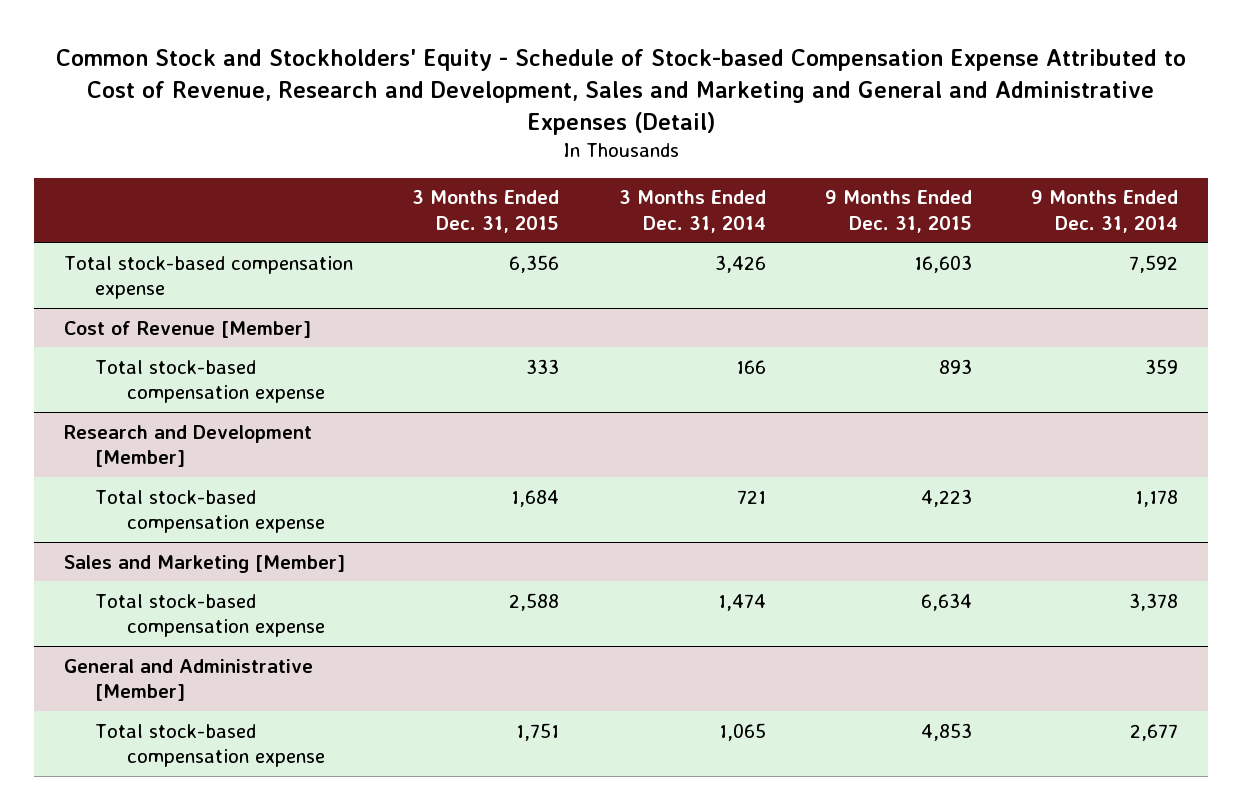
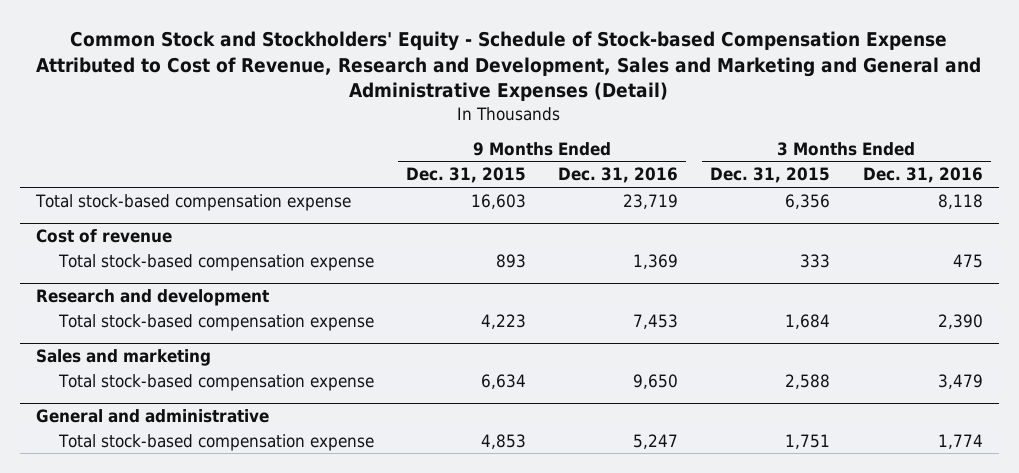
[618,190,766,233] 3 Months Ended Dec. 31, 2014 -> none
[1031,190,1179,233] 9 Months Ended Dec. 31, 2014 -> none
none -> [558,167,679,184] Dec. 31, 2016
none -> [862,167,983,184] Dec. 31, 2016
[63,320,311,338] Cost of Revenue [Member] -> [36,228,173,243] Cost of revenue
[63,424,312,468] Research and Development [Member] -> [36,288,270,306] Research and development
[63,554,345,573] Sales and Marketing [Member] -> [36,348,212,366] Sales and marketing
[63,658,313,702] General and Administrative [Member] -> [36,408,270,423] General and administrative

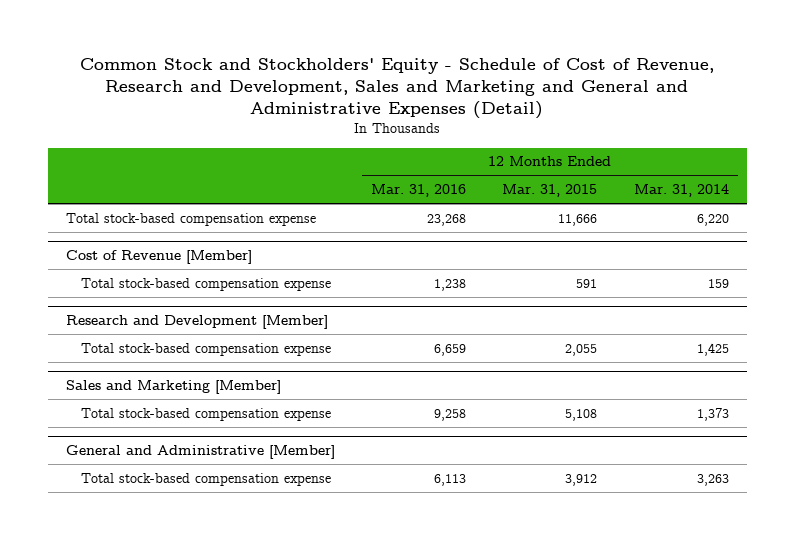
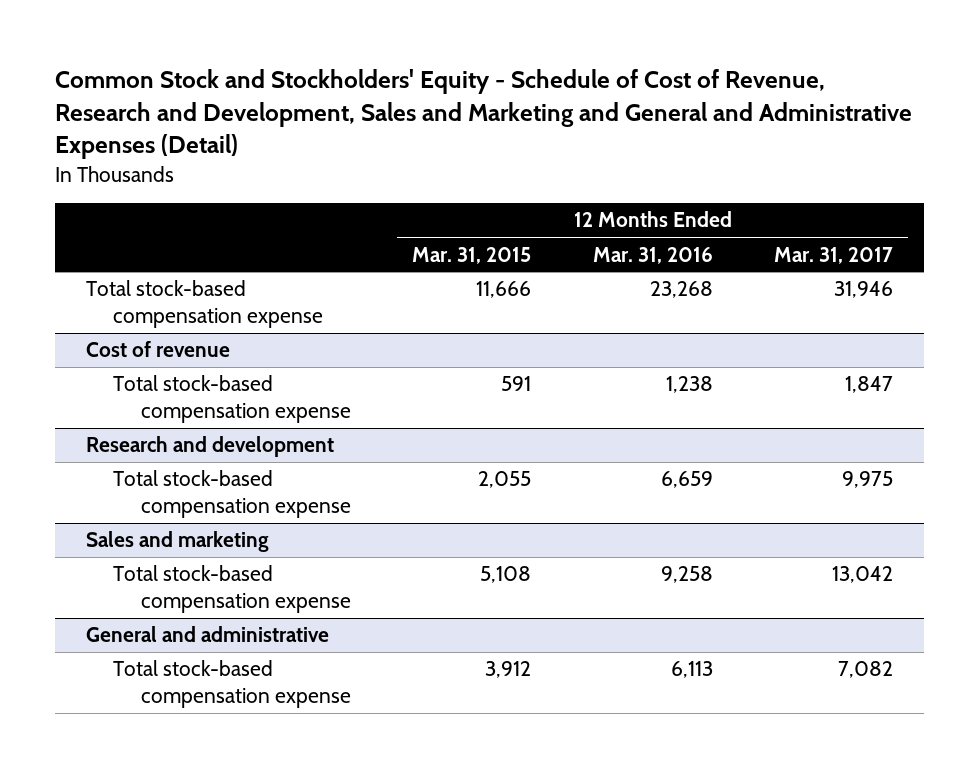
[633,184,729,198] Mar. 31, 2014 -> none
none -> [774,246,894,264] Mar. 31, 2017
[66,249,253,264] Cost of Revenue [Member] -> [85,341,230,358] Cost of revenue
[66,314,329,329] Research and Development [Member] -> [85,436,334,458] Research and development
[66,379,282,394] Sales and Marketing [Member] -> [85,531,269,553] Sales and marketing
[66,444,336,459] General and Administrative [Member] -> [85,626,329,643] General and administrative

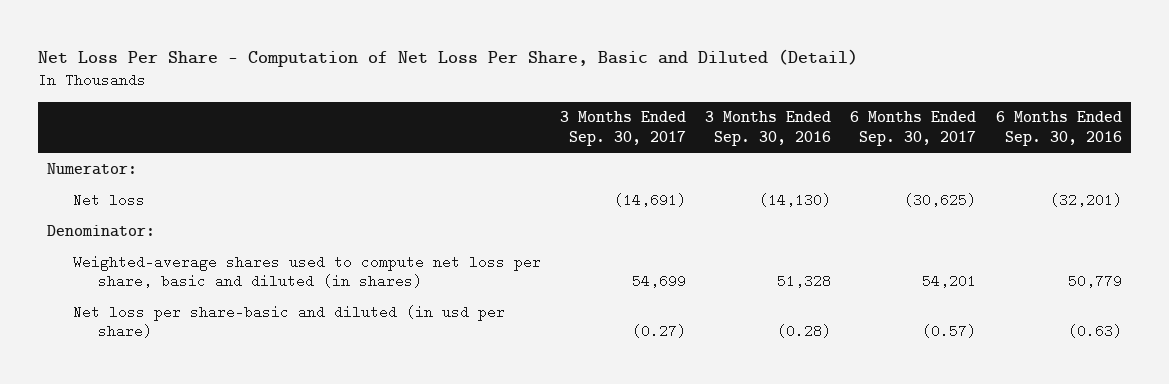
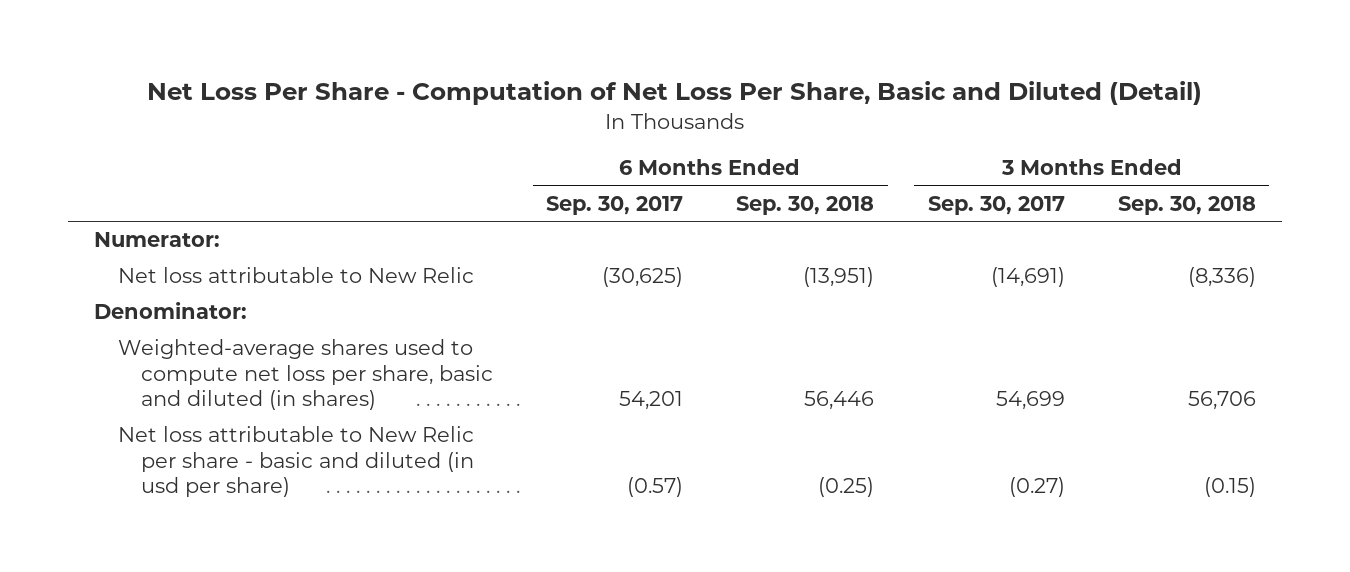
[705,111,832,146] 3 Months Ended Sep. 30, 2016 -> none
[995,111,1122,146] 6 Months Ended Sep. 30, 2016 -> none
none -> [736,195,875,215] Sep. 30, 2018
none -> [1117,195,1256,215] Sep. 30, 2018
[72,192,145,207] Net loss -> [117,267,474,284] Net loss attributable to New Relic
[72,304,505,338] Net loss per share-basic and diluted (in usd per share) -> [117,426,475,498] Net loss attributable to New Relic per share - basic and diluted (in usd per share)

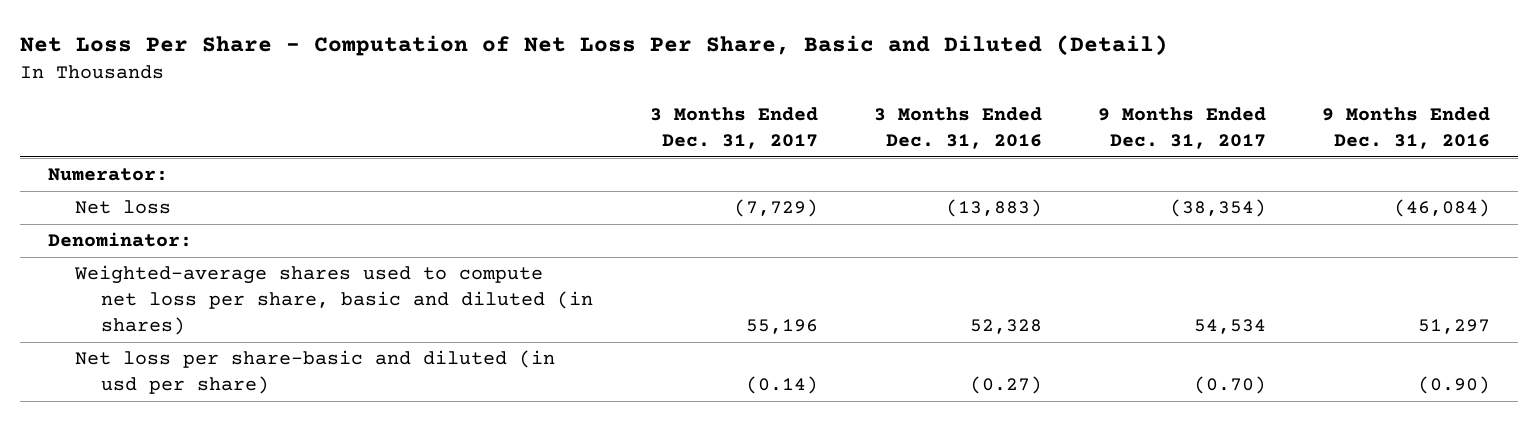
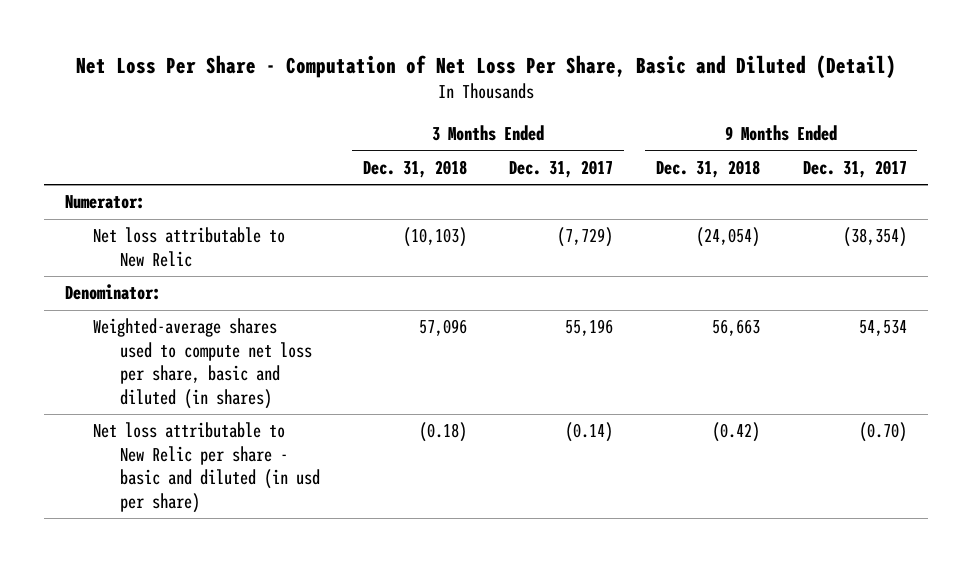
[873,107,1042,150] 3 Months Ended Dec. 31, 2016 -> none
[1322,107,1491,150] 9 Months Ended Dec. 31, 2016 -> none
none -> [362,159,467,178] Dec. 31, 2018
none -> [655,159,760,178] Dec. 31, 2018
[74,200,171,215] Net loss -> [92,227,285,267] Net loss attributable to New Relic
[74,350,555,395] Net loss per share-basic and diluted (in usd per share) -> [92,422,321,513] Net loss attributable to New Relic per share - basic and diluted (in usd per share)

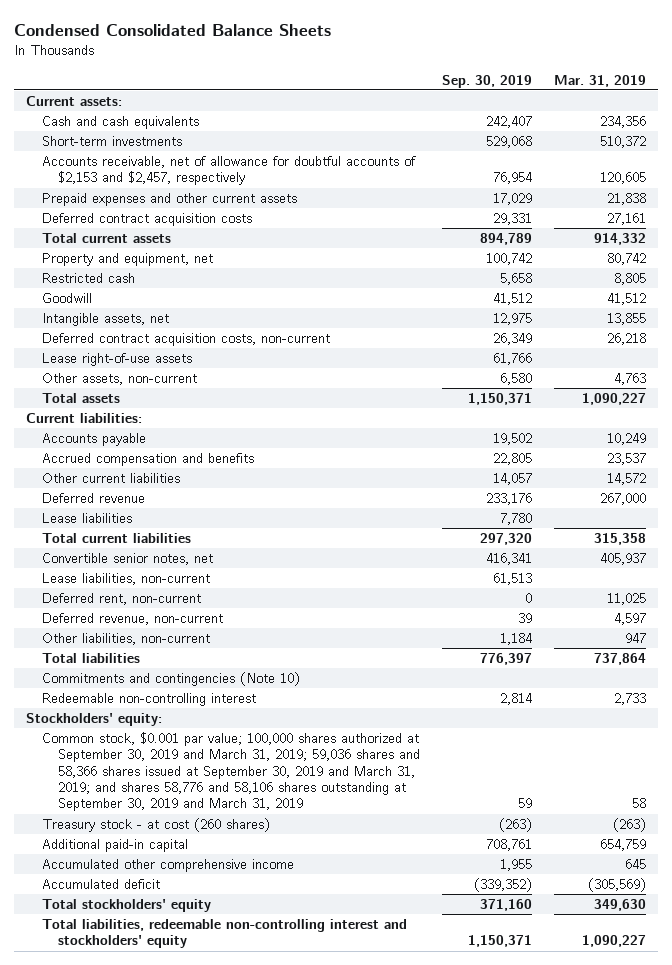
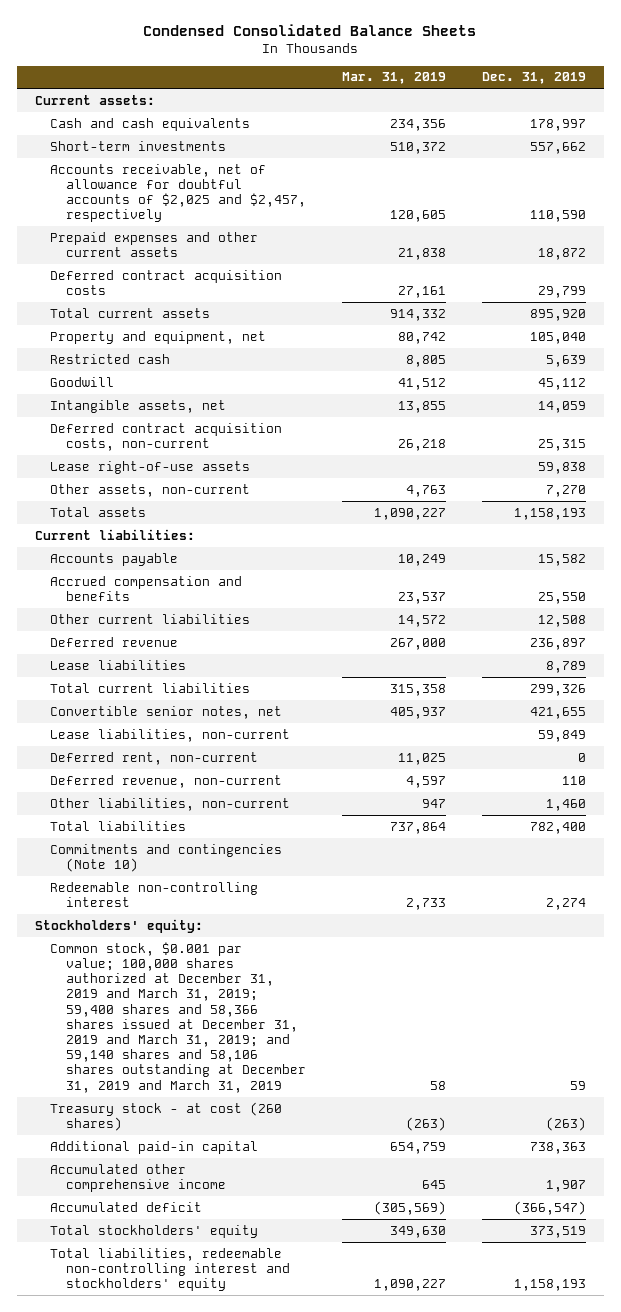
[441,74,532,88] Sep. 30, 2019 -> none
none -> [481,72,586,85] Dec. 31, 2019
[41,156,416,186] Accounts receivable, net of allowance for doubtful accounts of $2,153 and $2,457, respectively -> [50,163,306,223] Accounts receivable, net of allowance for doubtful accounts of $2,025 and $2,457, respectively
[41,732,420,812] Common stock, $0.001 par value; 100,000 shares authorized at September 30, 2019 and March 31, 2019; 59,036 shares and 58,366 shares issued at September 30, 2019 and March 31, 2019; and shares 58,776 and 58,106 shares outstanding at September 30, 2019 and March 31, 2019 -> [50,941,306,1093] Common stock, $0.001 par value; 100,000 shares authorized at December 31, 2019 and March 31, 2019; 59,400 shares and 58,366 shares issued at December 31, 2019 and March 31, 2019; and 59,140 shares and 58,106 shares outstanding at December 31, 2019 and March 31, 2019

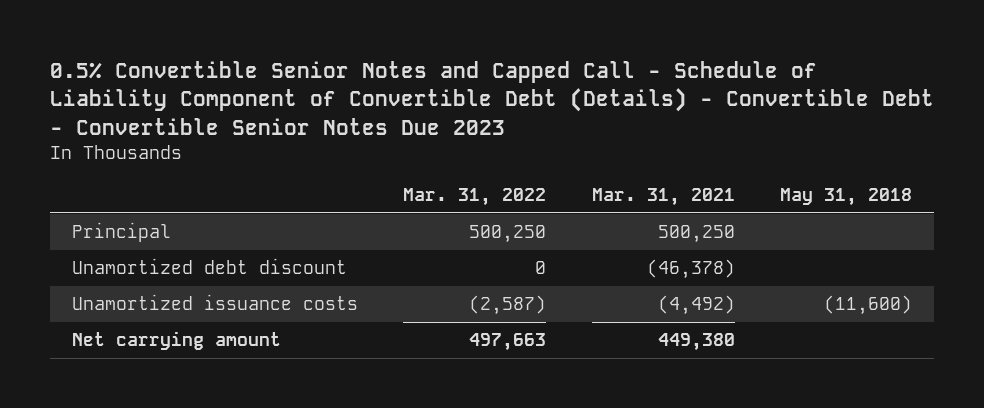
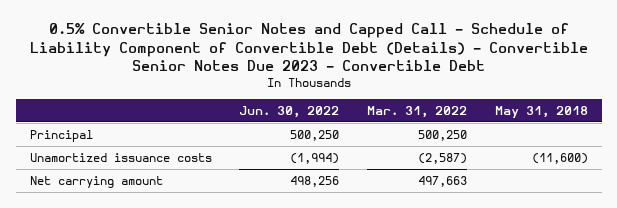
[49,60,934,135] 0.5% Convertible Senior Notes and Capped Call - Schedule of Liability Component of Convertible Debt (Details) - Convertible Debt - Convertible Senior Notes Due 2023 -> [29,23,588,72] 0.5% Convertible Senior Notes and Capped Call - Schedule of Liability Component of Convertible Debt (Details) - Convertible Senior Notes Due 2023 - Convertible Debt
[591,188,735,207] Mar. 31, 2021 -> none
none -> [239,106,340,119] Jun. 30, 2022
[72,258,348,275] Unamortized debt discount -> none

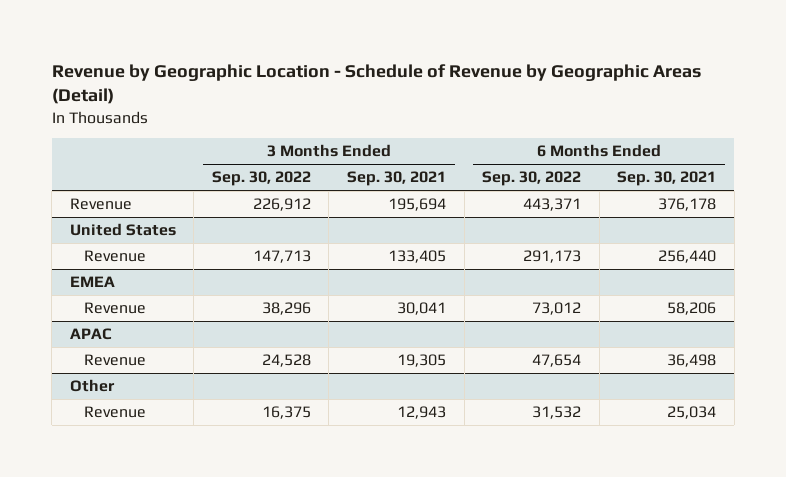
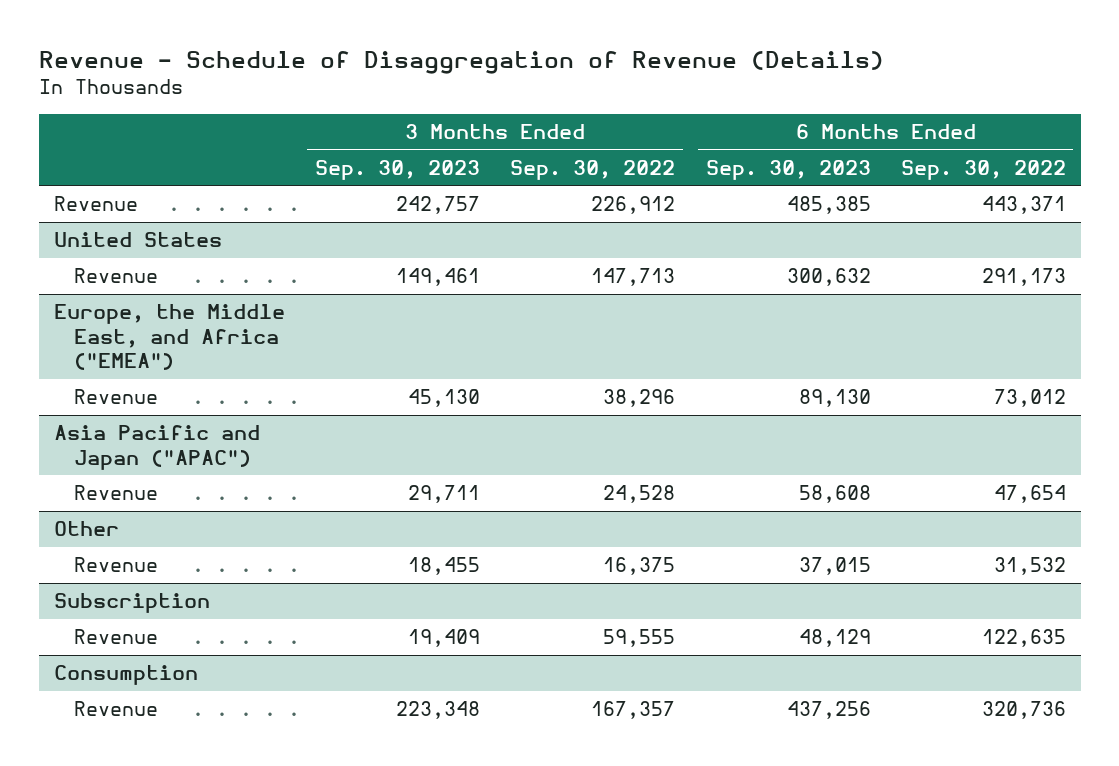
[51,63,701,105] Revenue by Geographic Location - Schedule of Revenue by Geographic Areas (Detail) -> [38,51,884,75] Revenue - Schedule of Disaggregation of Revenue (Details)
[347,171,447,187] Sep. 30, 2021 -> none
[617,171,717,187] Sep. 30, 2021 -> none
none -> [314,159,480,180] Sep. 30, 2023
none -> [705,159,871,180] Sep. 30, 2023
[69,276,115,288] EMEA -> [53,304,285,371] Europe, the Middle East, and Africa ("EMEA")
[69,328,112,341] APAC -> [53,425,260,470] Asia Pacific and Japan ("APAC")
none -> [53,593,210,614] Subscription
none -> [73,629,158,645] Revenue
none -> [53,665,198,686] Consumption
none -> [73,701,158,717] Revenue

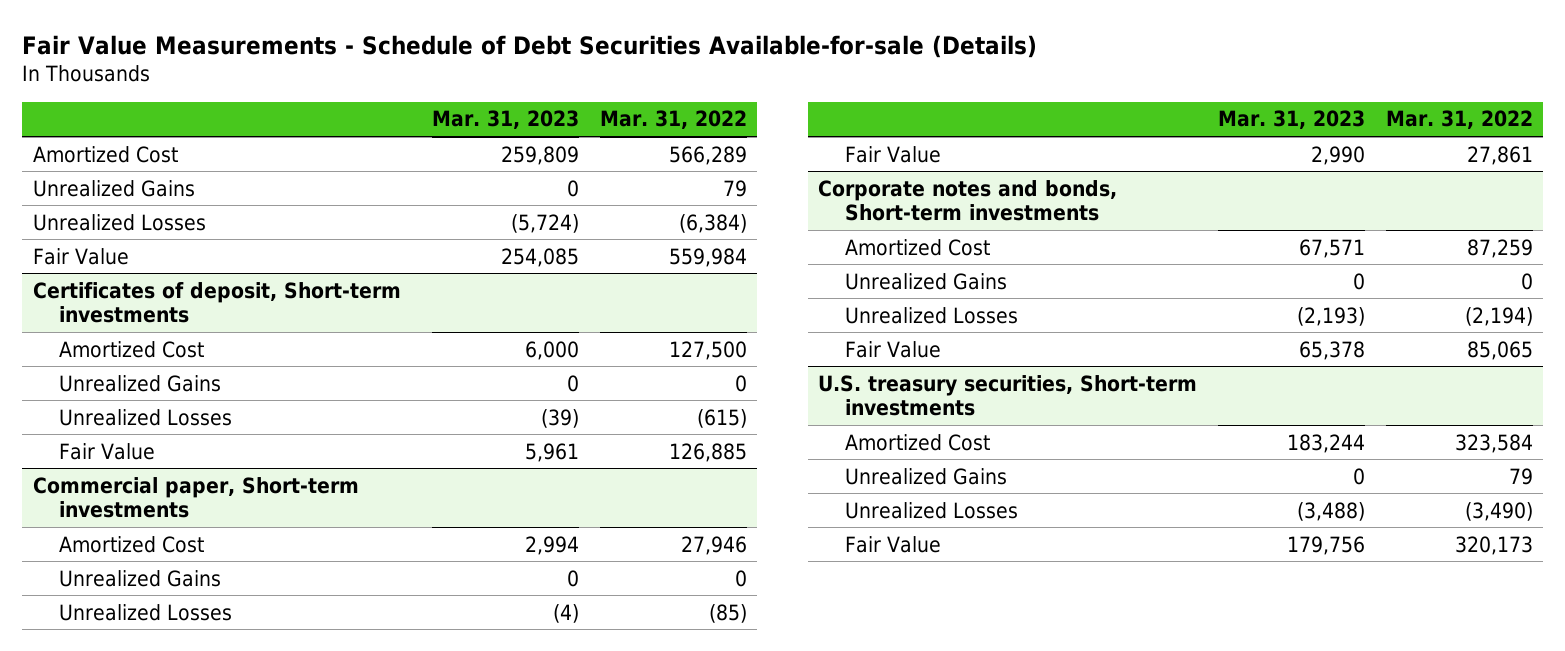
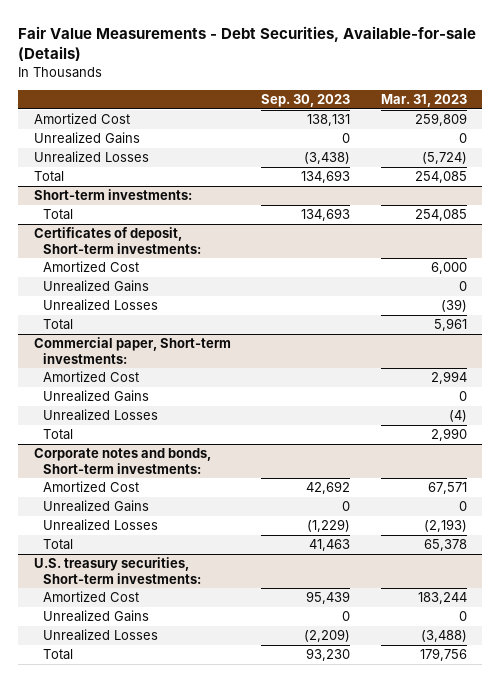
[22,34,1038,58] Fair Value Measurements - Schedule of Debt Securities Available-for-sale (Details) -> [18,25,477,62] Fair Value Measurements - Debt Securities, Available-for-sale (Details)
[599,110,747,130] Mar. 31, 2022 -> none
none -> [261,94,351,108] Sep. 30, 2023
[32,247,129,265] Fair Value -> [33,171,64,183] Total
none -> [33,189,192,201] Short-term investments:
none -> [43,209,74,221] Total
[32,281,401,324] Certificates of deposit, Short-term investments -> [33,227,202,254] Certificates of deposit, Short-term investments:
[59,442,156,460] Fair Value -> [43,319,74,331] Total
[32,476,359,519] Commercial paper, Short-term investments -> [33,337,231,364] Commercial paper, Short-term investments:
[845,145,942,163] Fair Value -> [43,429,74,441] Total
[818,179,1118,222] Corporate notes and bonds, Short-term investments -> [33,448,211,474] Corporate notes and bonds, Short-term investments:
[845,340,942,358] Fair Value -> [43,539,74,551] Total
[818,374,1198,417] U.S. treasury securities, Short-term investments -> [33,557,202,584] U.S. treasury securities, Short-term investments:
[845,535,942,553] Fair Value -> [43,649,74,661] Total

